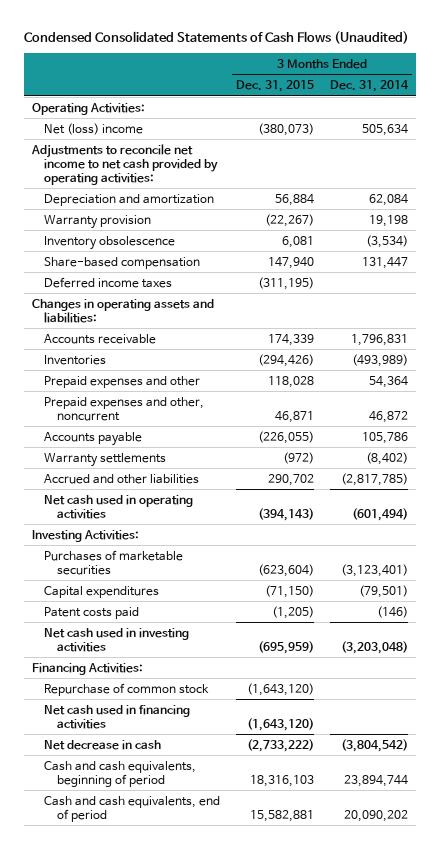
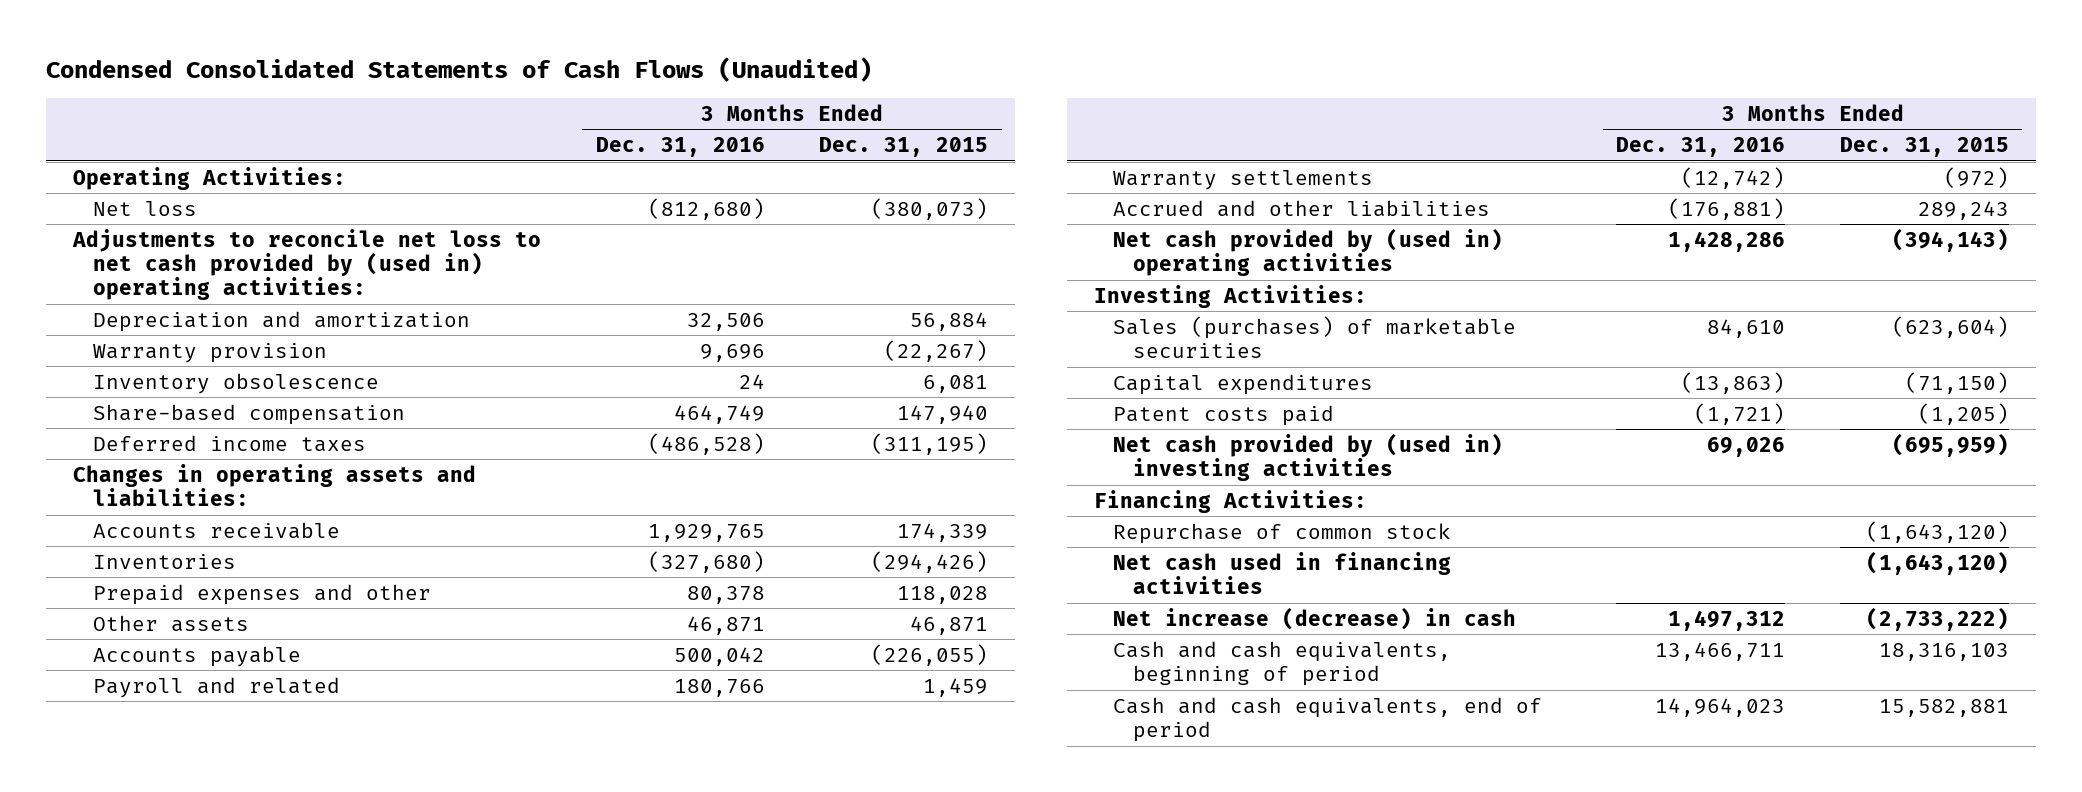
[329,80,409,93] Dec. 31, 2014 -> none
none -> [595,137,765,158] Dec. 31, 2016
[44,122,144,135] Net (loss) income -> [92,200,197,216] Net loss
[31,143,219,185] Adjustments to reconcile net income to net cash provided by operating activities: -> [72,228,542,301] Adjustments to reconcile net loss to net cash provided by (used in) operating activities:
[44,396,205,421] Prepaid expenses and other, noncurrent -> [92,614,249,632] Other assets
none -> [92,676,340,698] Payroll and related
[268,473,315,486] 290,702 -> [1917,200,2009,220] 289,243
[44,494,194,519] Net cash used in operating activities -> [1113,227,1504,277] Net cash provided by (used in) operating activities
[44,549,184,575] Purchases of marketable securities -> [1113,315,1517,359] Sales (purchases) of marketable securities
[44,627,190,652] Net cash used in investing activities -> [1113,432,1504,482] Net cash provided by (used in) investing activities
[44,739,162,750] Net decrease in cash -> [1113,606,1517,630] Net increase (decrease) in cash

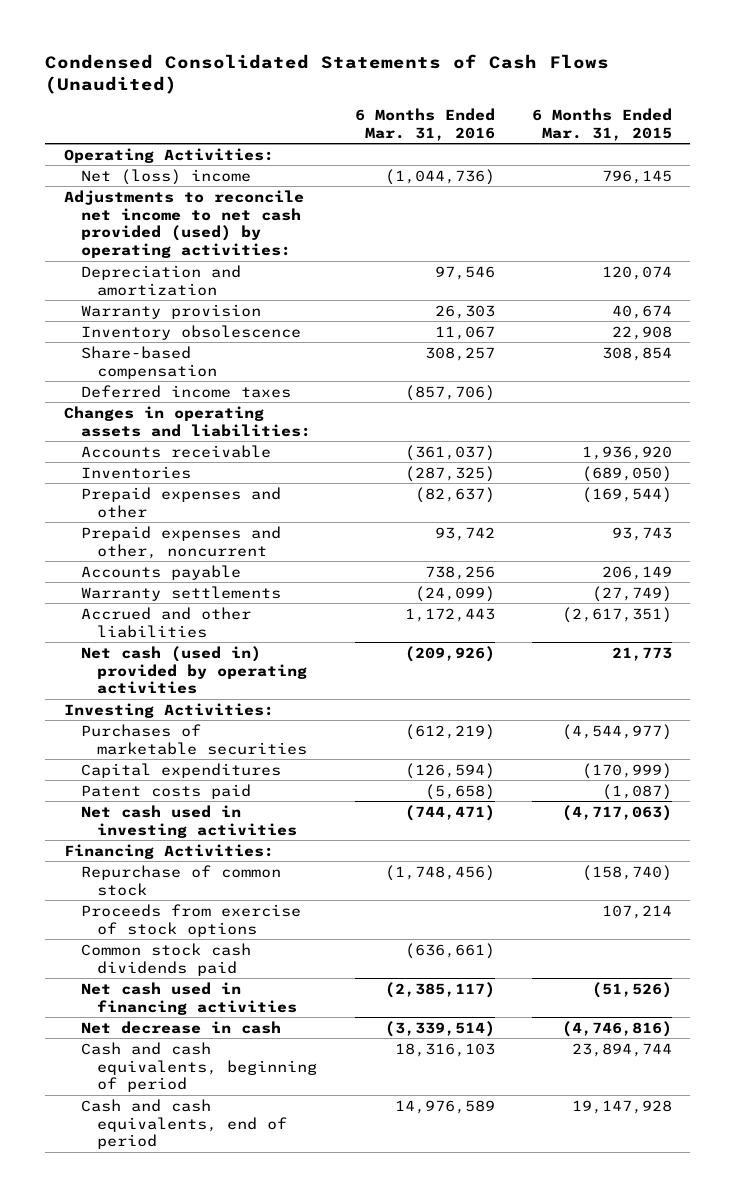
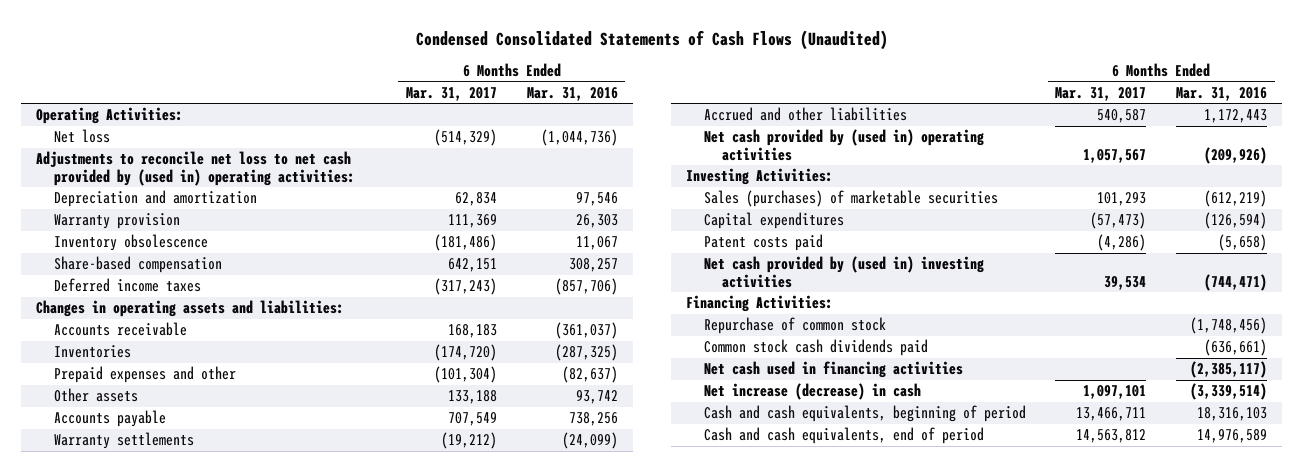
[531,107,672,141] 6 Months Ended Mar. 31, 2015 -> none
none -> [405,86,497,101] Mar. 31, 2017
[80,168,251,185] Net (loss) income -> [53,129,110,144] Net loss
[64,189,305,259] Adjustments to reconcile net income to net cash provided (used) by operating activities: -> [35,151,355,186] Adjustments to reconcile net loss to net cash provided by (used in) operating activities:
[80,525,281,559] Prepaid expenses and other, noncurrent -> [53,388,138,403] Other assets
[80,645,308,695] Net cash (used in) provided by operating activities -> [703,129,984,161] Net cash provided by (used in) operating activities
[80,723,308,755] Purchases of marketable securities -> [703,190,998,208] Sales (purchases) of marketable securities
[80,804,298,838] Net cash used in investing activities -> [703,256,984,288] Net cash provided by (used in) investing activities
[80,903,301,937] Proceeds from exercise of stock options -> none
[80,1020,281,1034] Net decrease in cash -> [703,383,921,401] Net increase (decrease) in cash

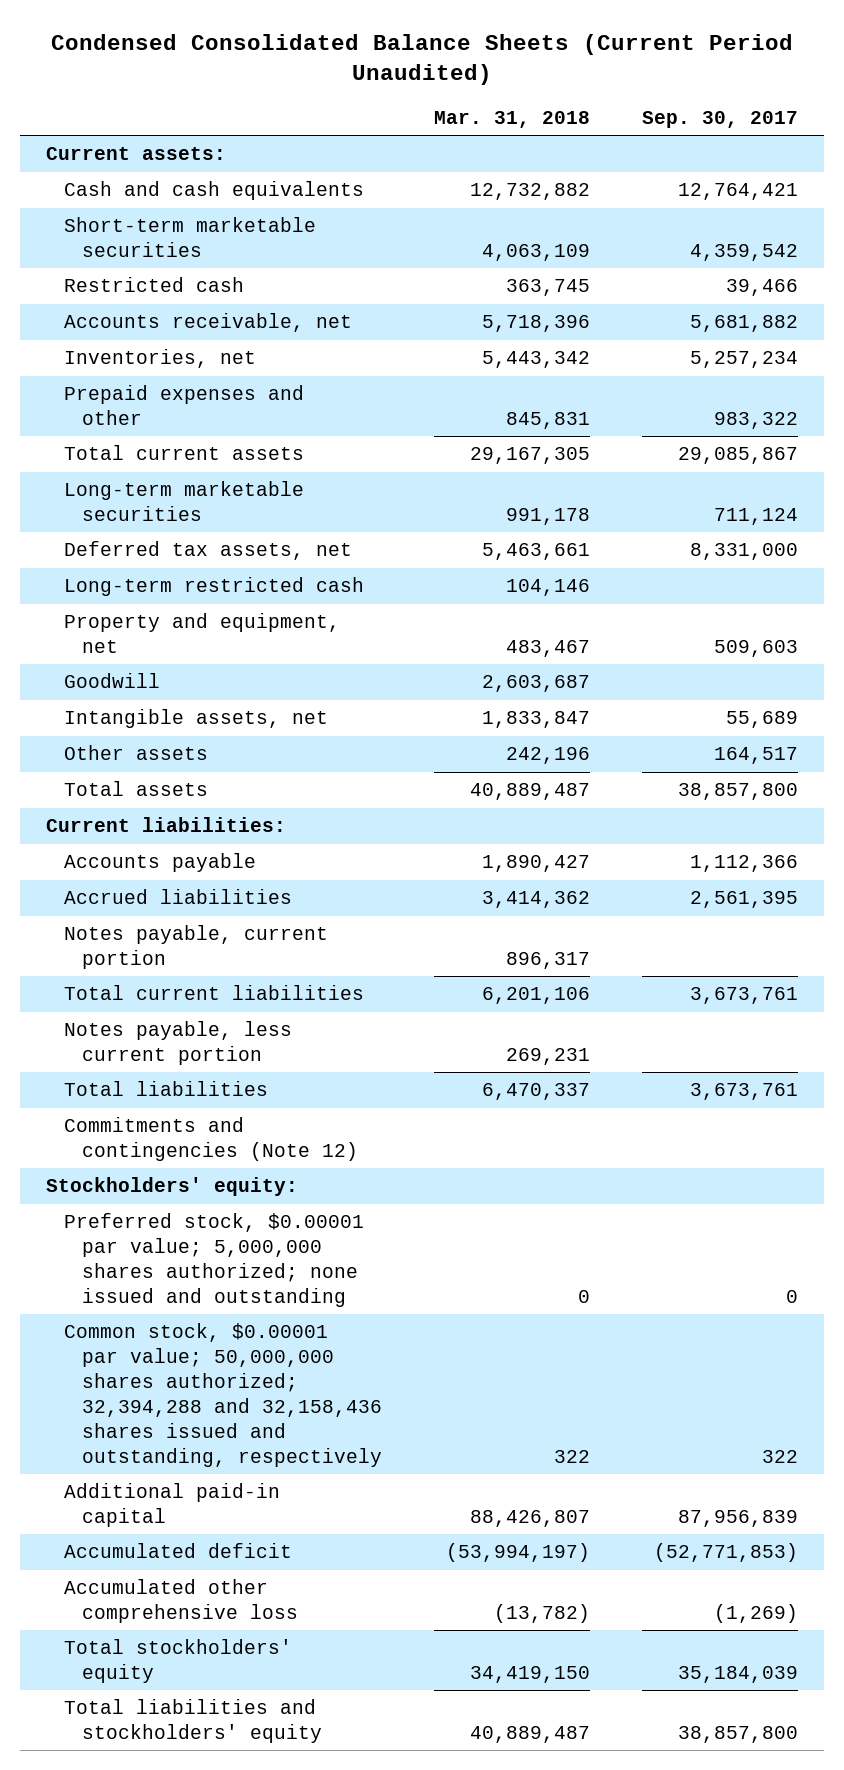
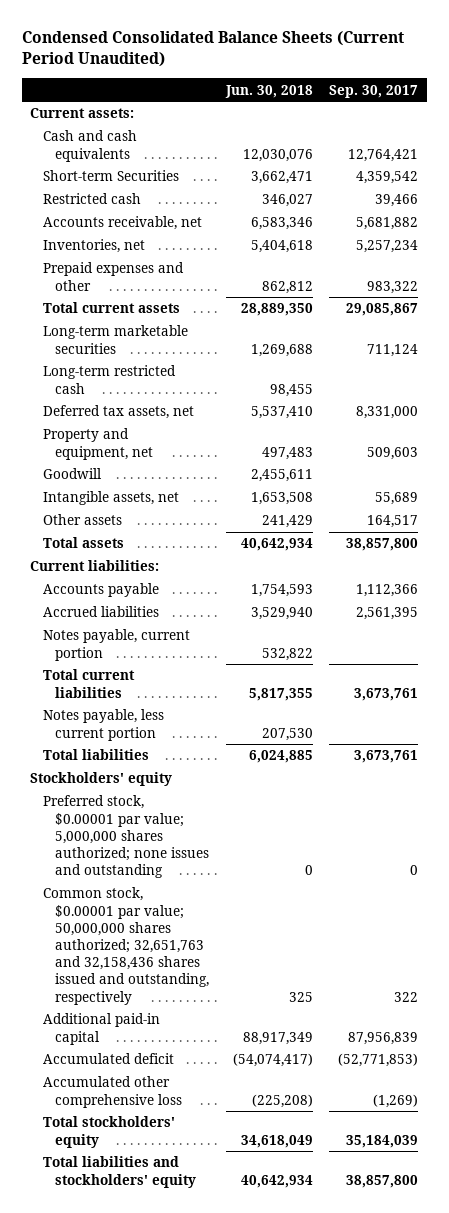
[433,110,590,128] Mar. 31, 2018 -> none
none -> [224,84,313,98] Jun. 30, 2018
[63,217,316,258] Short-term marketable securities -> [42,170,179,182] Short-term Securities
[63,541,352,561] Deferred tax assets, net -> [42,405,194,420] Deferred tax assets, net
[63,1117,359,1162] Commitments and contingencies (Note 12) -> none
[45,1177,298,1197] Stockholders' equity: -> [30,772,173,787] Stockholders' equity
[63,1213,364,1307] Preferred stock, $0.00001 par value; 5,000,000 shares authorized; none issued and outstanding -> [42,795,210,879] Preferred stock, $0.00001 par value; 5,000,000 shares authorized; none issues and outstanding
[63,1323,383,1467] Common stock, $0.00001 par value; 50,000,000 shares authorized; 32,394,288 and 32,158,436 shares issued and outstanding, respectively -> [42,887,210,1005] Common stock, $0.00001 par value; 50,000,000 shares authorized; 32,651,763 and 32,158,436 shares issued and outstanding, respectively

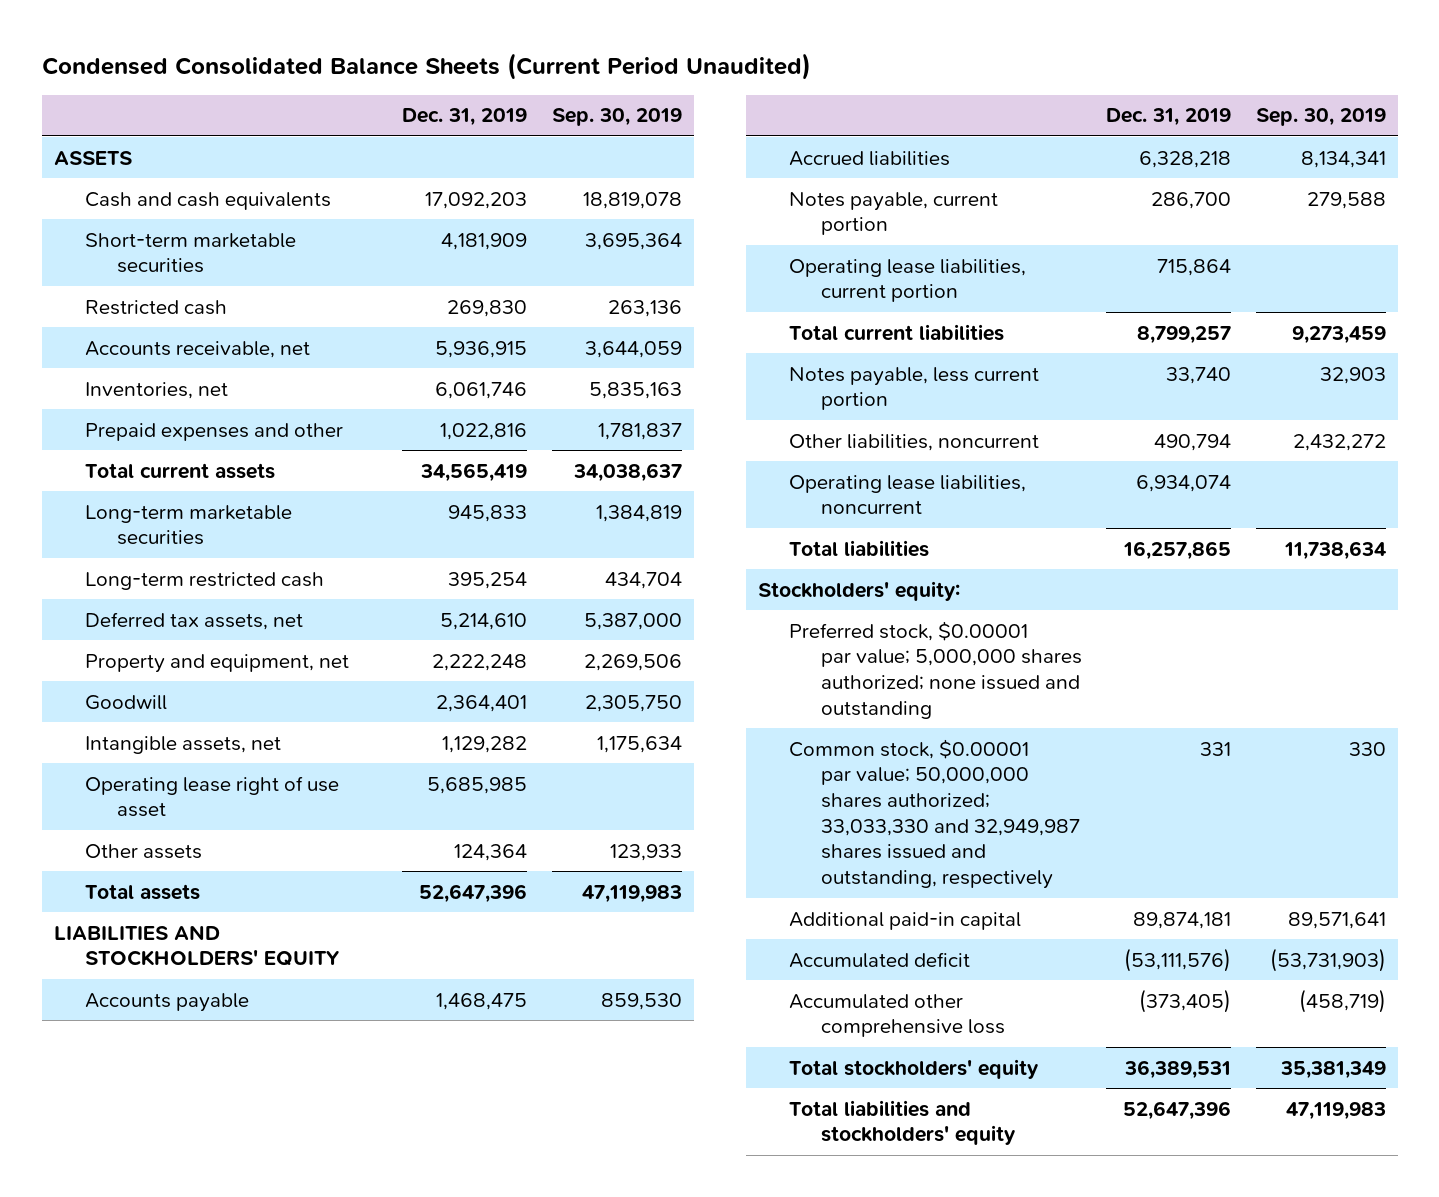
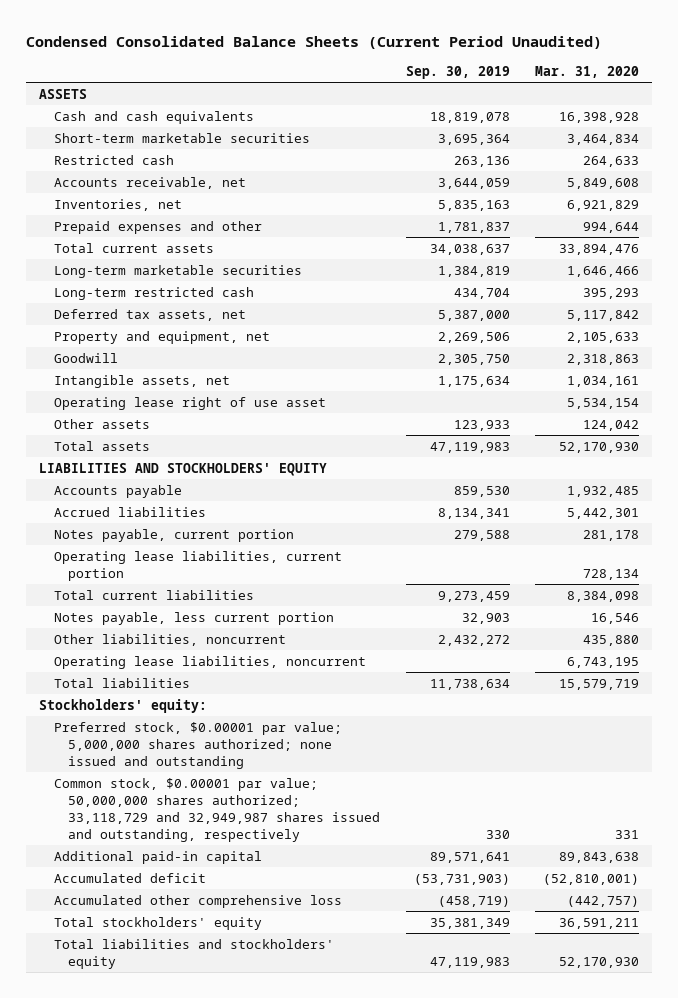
[402,108,528,127] Dec. 31, 2019 -> none
none -> [535,65,640,78] Mar. 31, 2020
[789,738,1081,890] Common stock, $0.00001 par value; 50,000,000 shares authorized; 33,033,330 and 32,949,987 shares issued and outstanding, respectively -> [53,777,381,842] Common stock, $0.00001 par value; 50,000,000 shares authorized; 33,118,729 and 32,949,987 shares issued and outstanding, respectively

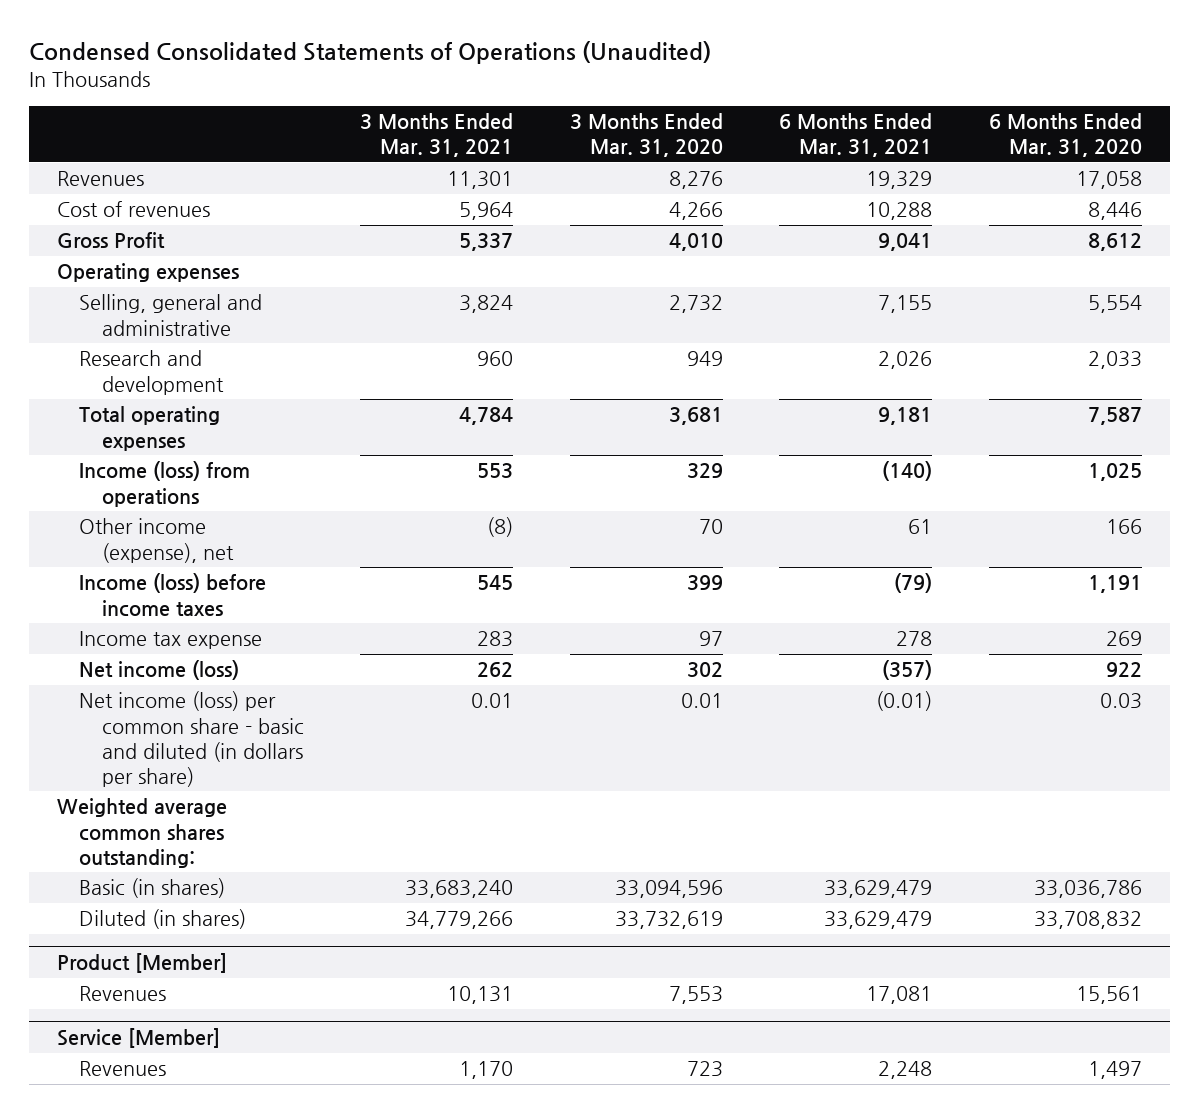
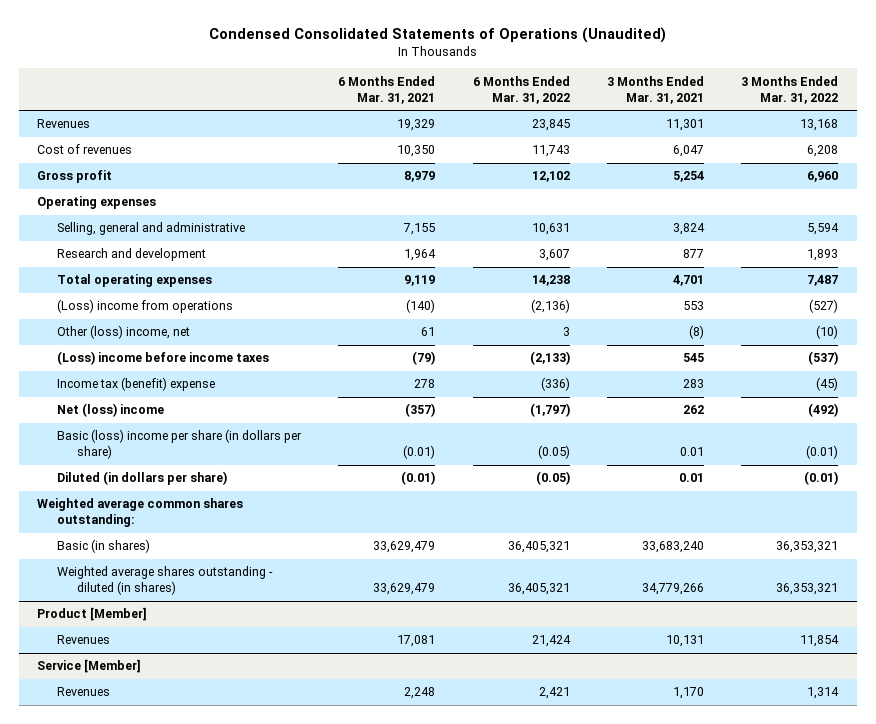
[569,113,723,158] 3 Months Ended Mar. 31, 2020 -> none
[988,113,1142,158] 6 Months Ended Mar. 31, 2020 -> none
none -> [472,75,570,104] 6 Months Ended Mar. 31, 2022
none -> [741,75,839,104] 3 Months Ended Mar. 31, 2022
[459,202,514,221] 5,964 -> [672,145,704,158] 6,047
[866,202,933,221] 10,288 -> [397,145,436,158] 10,350
[56,232,165,249] Gross Profit -> [37,170,113,184] Gross profit
[459,233,514,252] 5,337 -> [672,171,704,183] 5,254
[878,233,933,252] 9,041 -> [404,171,436,183] 8,979
[477,351,514,367] 960 -> [682,249,704,259] 877
[878,351,933,370] 2,026 -> [404,249,437,262] 1,964
[459,407,514,426] 4,784 -> [672,275,704,287] 4,701
[878,407,933,426] 9,181 -> [404,275,436,287] 9,119
[79,461,251,507] Income (loss) from operations -> [57,299,234,314] (Loss) income from operations
[79,518,234,563] Other income (expense), net -> [57,325,191,340] Other (loss) income, net
[79,573,267,617] Income (loss) before income taxes -> [57,351,270,366] (Loss) income before income taxes
[79,631,263,650] Income tax expense -> [57,377,216,392] Income tax (benefit) expense
[79,660,240,681] Net income (loss) -> [57,403,165,418] Net (loss) income
[79,691,304,787] Net income (loss) per common share - basic and diluted (in dollars per share) -> [57,429,303,460] Basic (loss) income per share (in dollars per share)
none -> [57,471,228,486] Diluted (in dollars per share)
[79,909,247,930] Diluted (in shares) -> [57,566,274,596] Weighted average shares outstanding - diluted (in shares)

